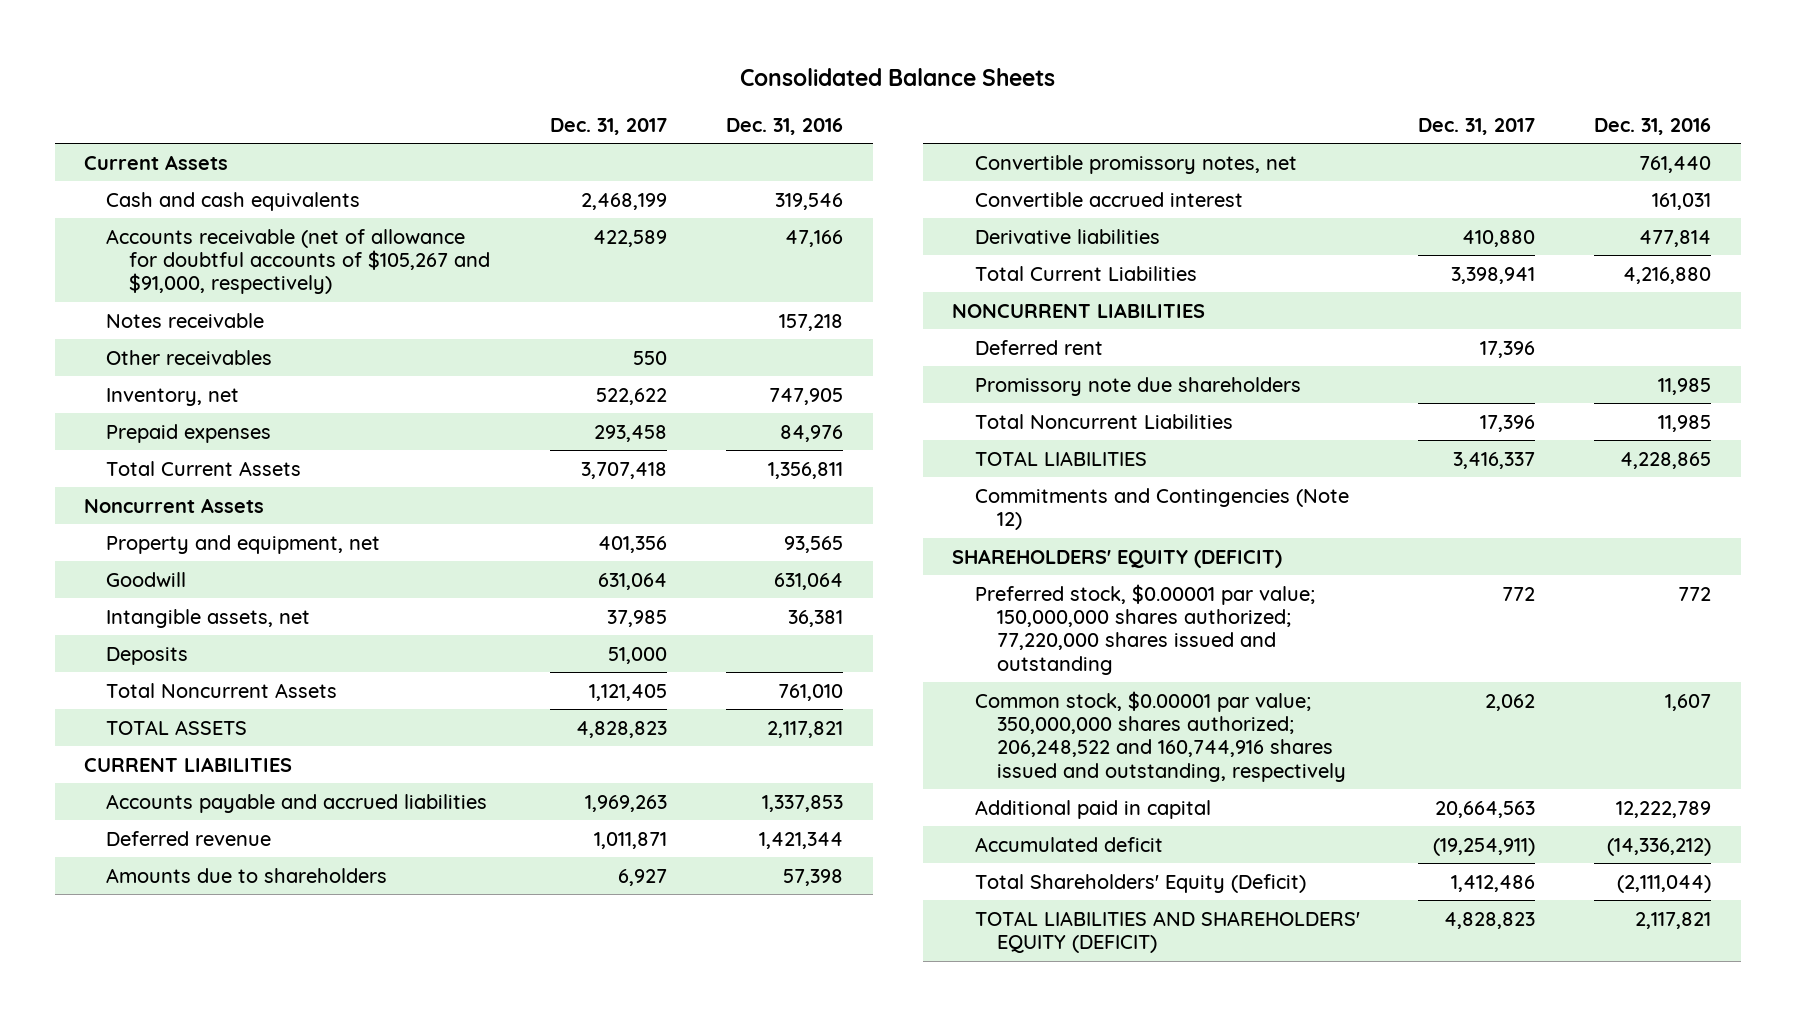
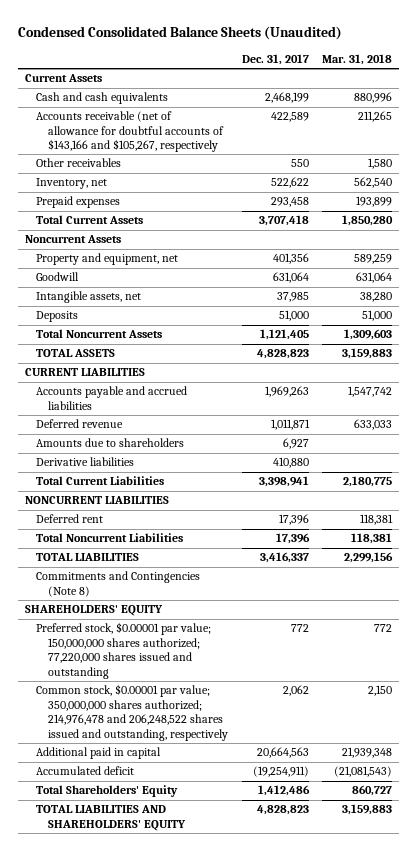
[739,67,1055,86] Consolidated Balance Sheets -> [18,26,343,41] Condensed Consolidated Balance Sheets (Unaudited)
[726,117,844,135] Dec. 31, 2016 -> none
none -> [322,53,393,65] Mar. 31, 2018
[106,312,265,328] Notes receivable -> none
[106,228,490,295] Accounts receivable (net of allowance for doubtful accounts of $105,267 and $91,000, respectively) -> [36,111,224,153] Accounts receivable (net of allowance for doubtful accounts of $143,166 and $105,267, respectively
[974,154,1297,174] Convertible promissory notes, net -> none
[974,191,1243,207] Convertible accrued interest -> none
[974,376,1301,396] Promissory note due shareholders -> none
[974,487,1349,531] Commitments and Contingencies (Note 12) -> [36,571,201,597] Commitments and Contingencies (Note 8)
[952,548,1283,568] SHAREHOLDERS' EQUITY (DEFICIT) -> [25,605,164,617] SHAREHOLDERS' EQUITY
[974,690,1346,782] Common stock, $0.00001 par value; 350,000,000 shares authorized; 206,248,522 and 160,744,916 shares issued and outstanding, respectively -> [36,684,228,741] Common stock, $0.00001 par value; 350,000,000 shares authorized; 214,976,478 and 206,248,522 shares issued and outstanding, respectively
[974,873,1306,893] Total Shareholders' Equity (Deficit) -> [36,785,179,798] Total Shareholders' Equity
[974,910,1360,954] TOTAL LIABILITIES AND SHAREHOLDERS' EQUITY (DEFICIT) -> [36,805,186,831] TOTAL LIABILITIES AND SHAREHOLDERS' EQUITY

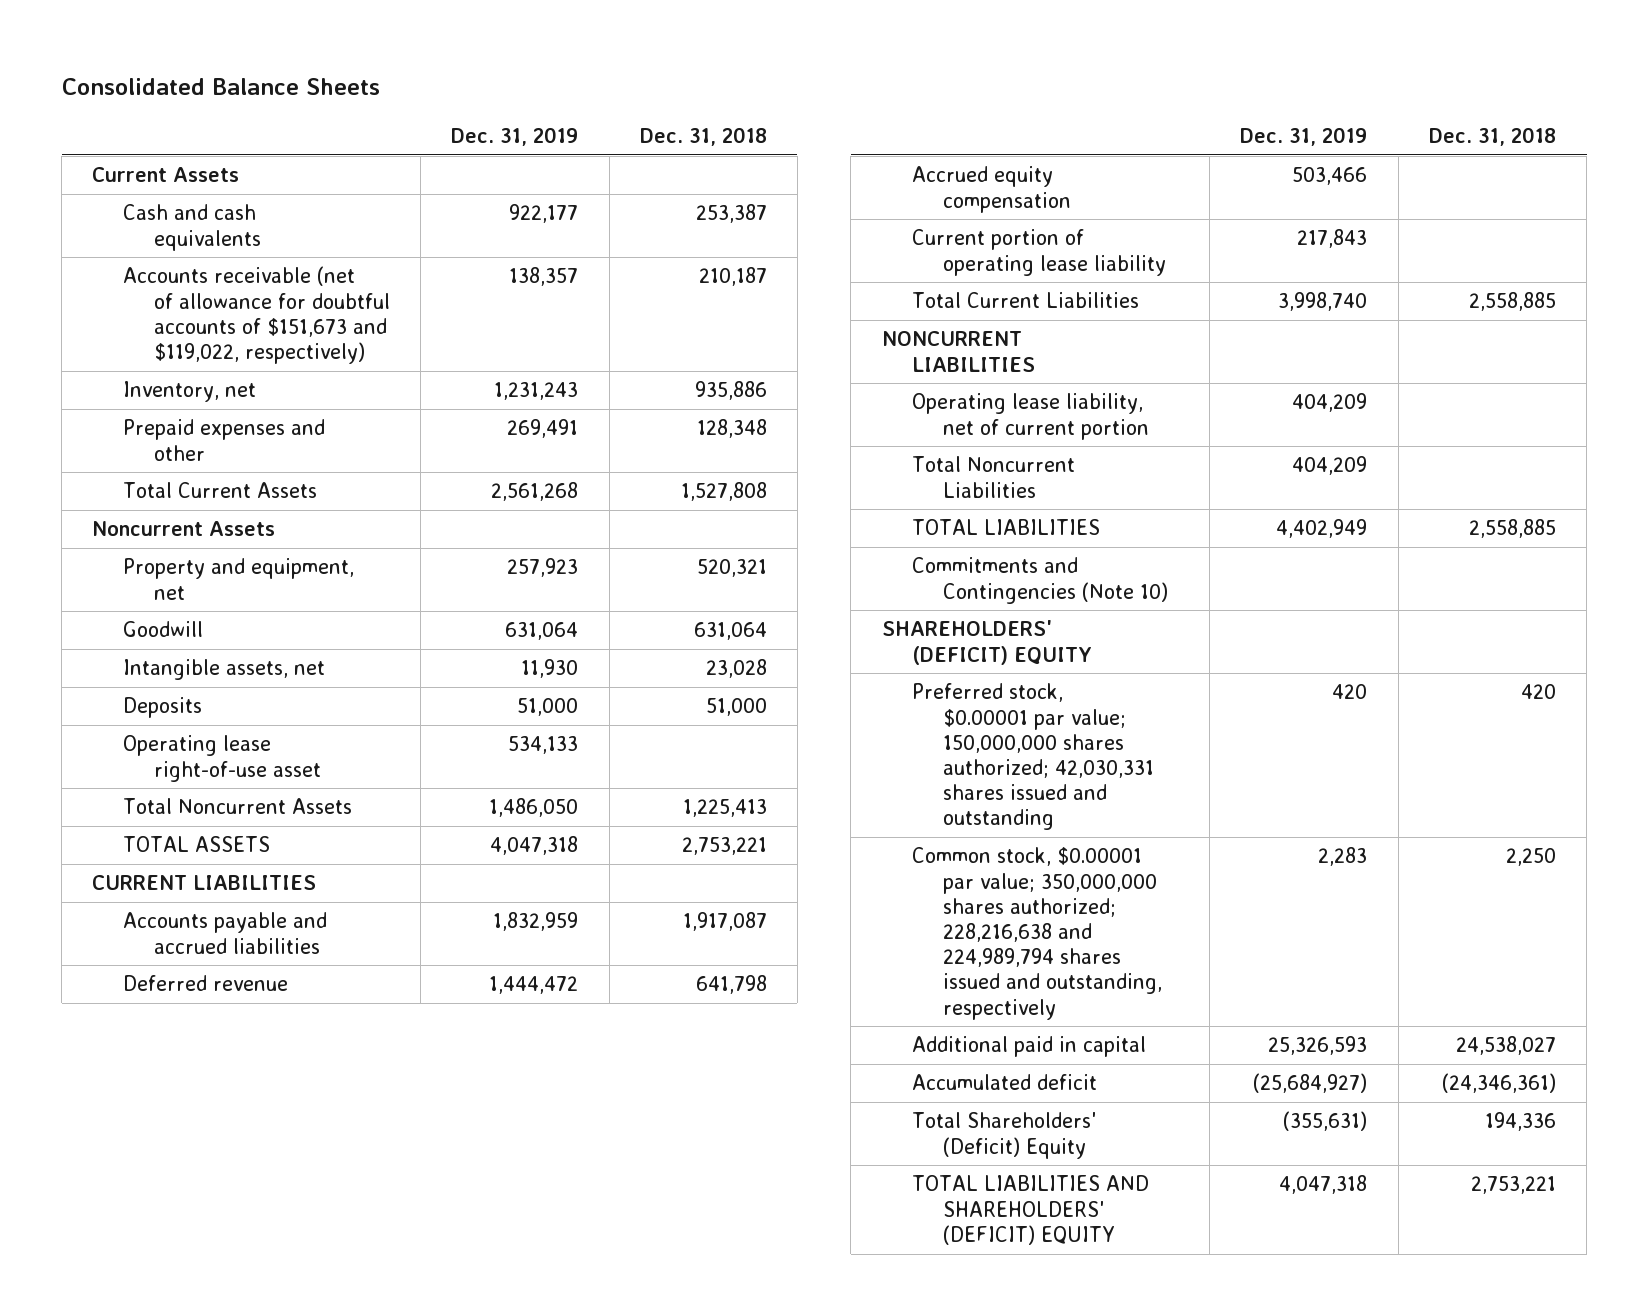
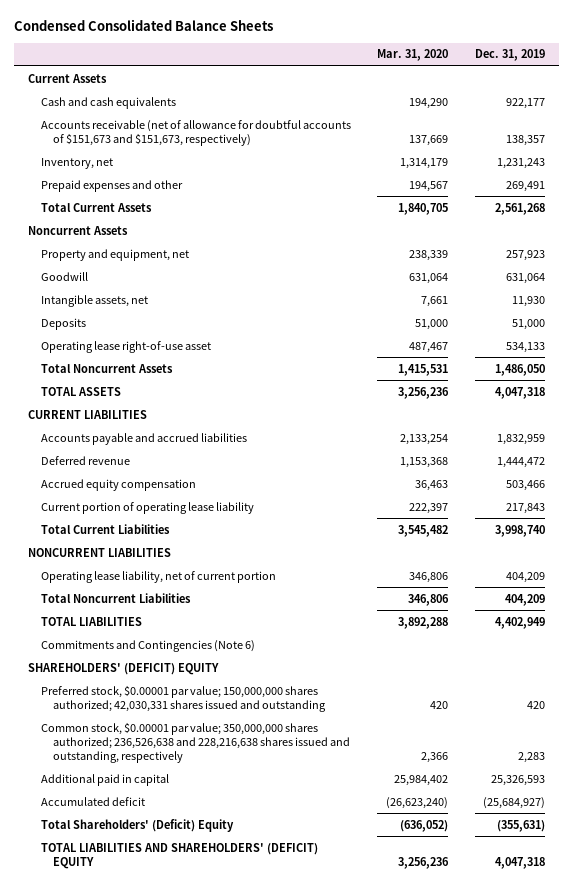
[61,78,380,96] Consolidated Balance Sheets -> [14,19,274,32] Condensed Consolidated Balance Sheets
[639,126,767,146] Dec. 31, 2018 -> none
none -> [377,49,449,62] Mar. 31, 2020
[123,266,390,364] Accounts receivable (net of allowance for doubtful accounts of $151,673 and $119,022, respectively) -> [40,119,351,146] Accounts receivable (net of allowance for doubtful accounts of $151,673 and $151,673, respectively)
[912,557,1169,604] Commitments and Contingencies (Note 10) -> [40,639,255,652] Commitments and Contingencies (Note 6)
[912,847,1163,1020] Common stock, $0.00001 par value; 350,000,000 shares authorized; 228,216,638 and 224,989,794 shares issued and outstanding, respectively -> [40,721,351,763] Common stock, $0.00001 par value; 350,000,000 shares authorized; 236,526,638 and 228,216,638 shares issued and outstanding, respectively

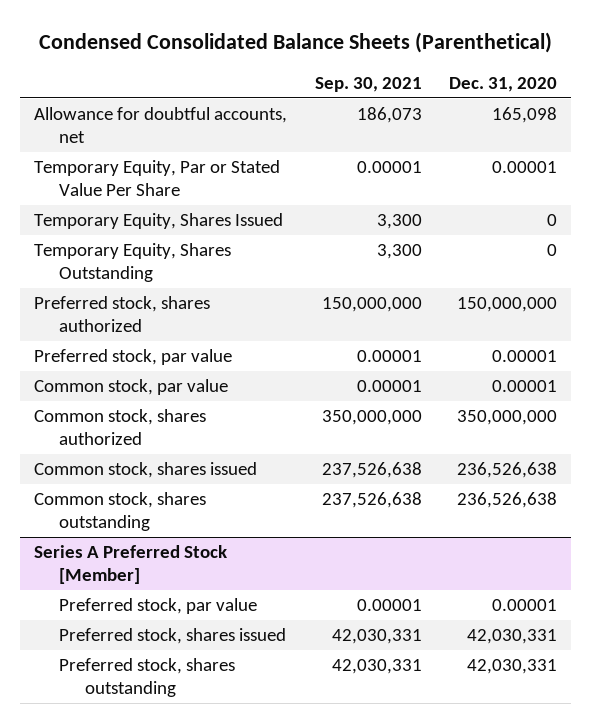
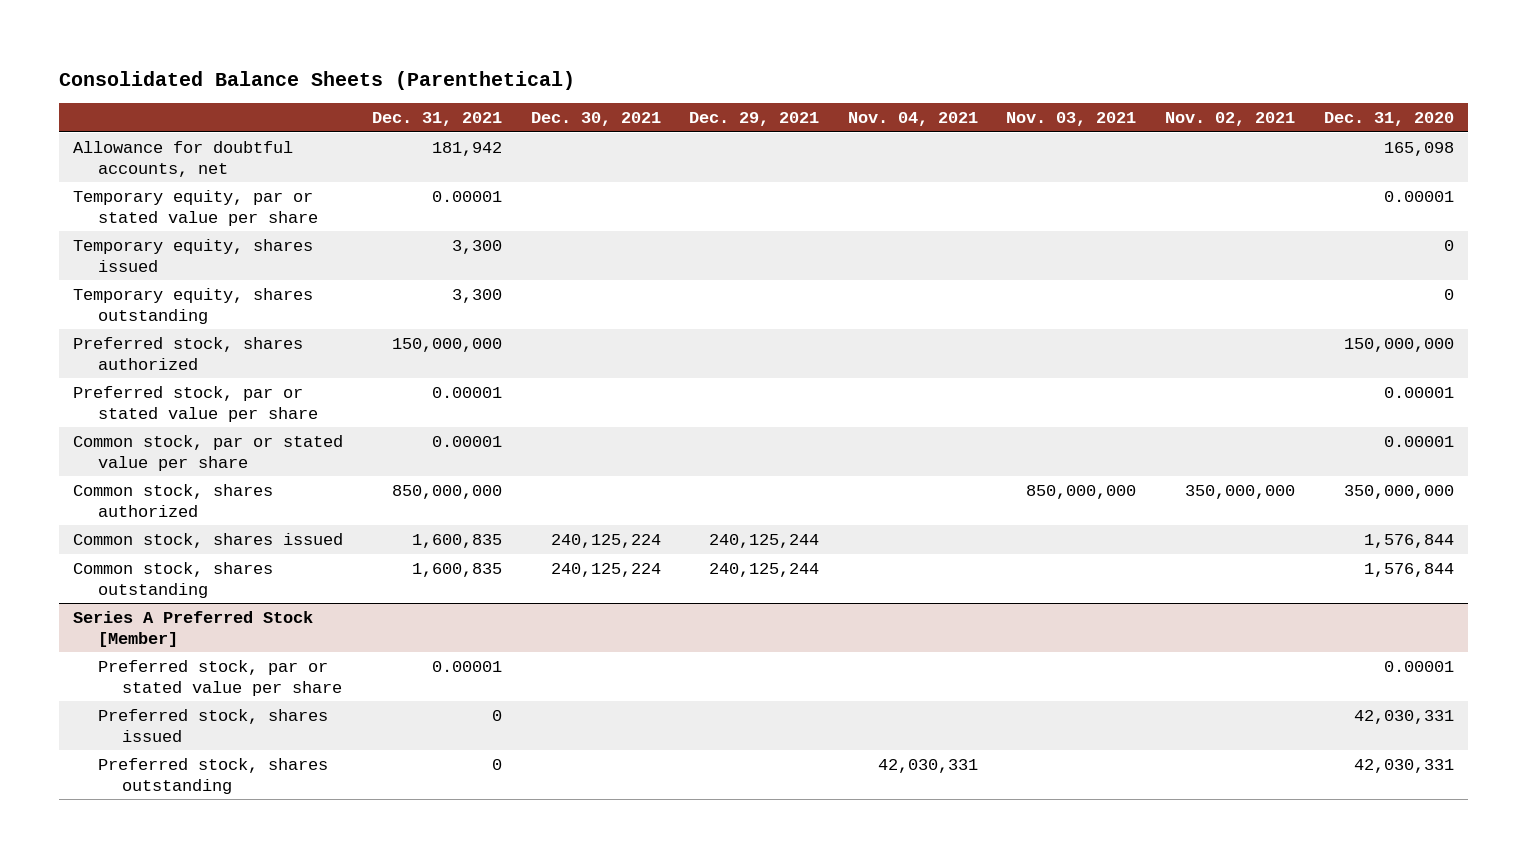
[38,32,552,54] Condensed Consolidated Balance Sheets (Parenthetical) -> [59,70,576,90] Consolidated Balance Sheets (Parenthetical)
[314,76,422,92] Sep. 30, 2021 -> none
none -> [372,112,503,127] Dec. 31, 2021
none -> [530,112,661,127] Dec. 30, 2021
none -> [689,112,820,127] Dec. 29, 2021
none -> [847,112,978,127] Nov. 04, 2021
none -> [1006,112,1137,127] Nov. 03, 2021
none -> [1165,112,1296,127] Nov. 02, 2021
[33,159,280,197] Temporary Equity, Par or Stated Value Per Share -> [73,190,318,226] Temporary equity, par or stated value per share
[33,212,283,229] Temporary Equity, Shares Issued -> [73,239,314,272] Temporary equity, shares issued
[33,242,231,283] Temporary Equity, Shares Outstanding -> [73,288,314,324] Temporary equity, shares outstanding
[33,348,232,365] Preferred stock, par value -> [73,386,318,422] Preferred stock, par or stated value per share
[33,378,228,395] Common stock, par value -> [73,435,344,471] Common stock, par or stated value per share
[457,461,558,478] 236,526,638 -> [1363,534,1454,549] 1,576,844
[457,491,558,508] 236,526,638 -> [1363,563,1454,578] 1,576,844
[59,597,258,614] Preferred stock, par value -> [97,660,342,696] Preferred stock, par or stated value per share

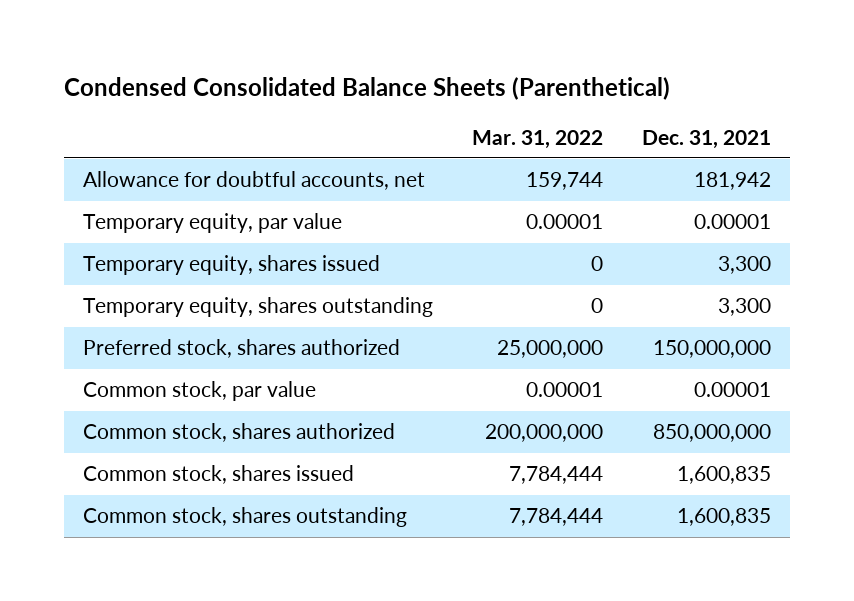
[59,70,576,90] Consolidated Balance Sheets (Parenthetical) -> [63,76,670,100] Condensed Consolidated Balance Sheets (Parenthetical)
[530,112,661,127] Dec. 30, 2021 -> none
[689,112,820,127] Dec. 29, 2021 -> none
[847,112,978,127] Nov. 04, 2021 -> none
[1006,112,1137,127] Nov. 03, 2021 -> none
[1165,112,1296,127] Nov. 02, 2021 -> none
[1323,112,1454,127] Dec. 31, 2020 -> none
none -> [472,129,604,149] Mar. 31, 2022
[73,190,318,226] Temporary equity, par or stated value per share -> [83,213,343,234] Temporary equity, par value
[73,386,318,422] Preferred stock, par or stated value per share -> none
[73,435,344,471] Common stock, par or stated value per share -> [83,381,317,402] Common stock, par value
[73,611,314,647] Series A Preferred Stock [Member] -> none
[97,660,342,696] Preferred stock, par or stated value per share -> none
[97,709,328,742] Preferred stock, shares issued -> none
[97,758,328,794] Preferred stock, shares outstanding -> none

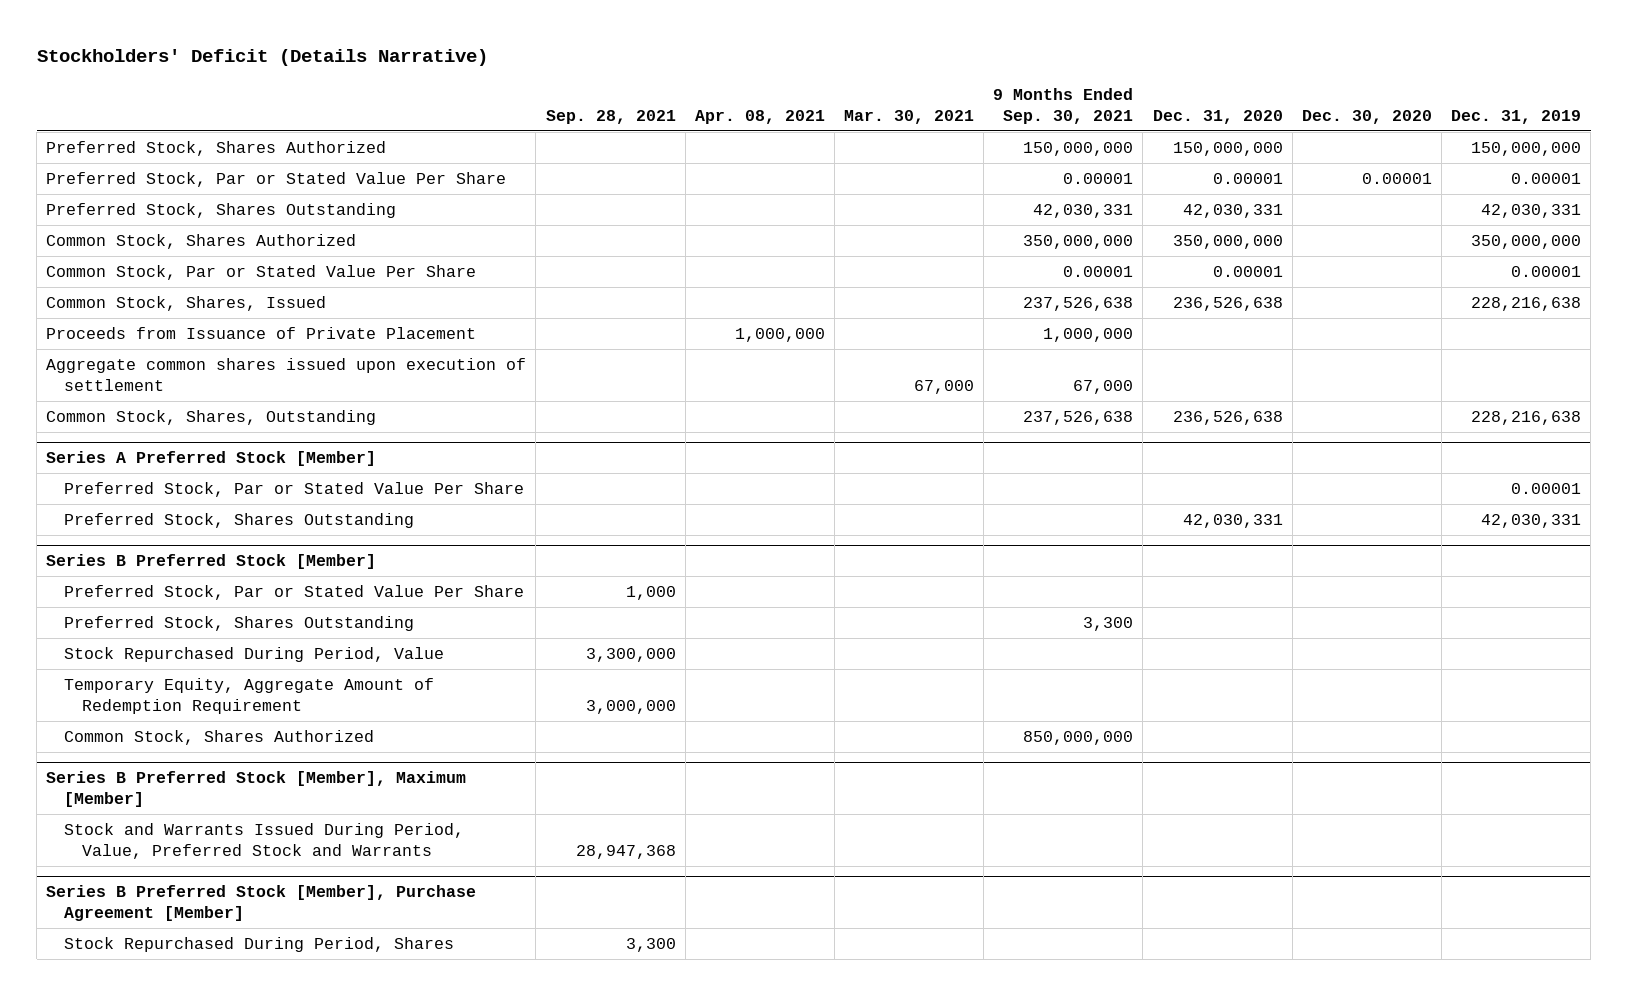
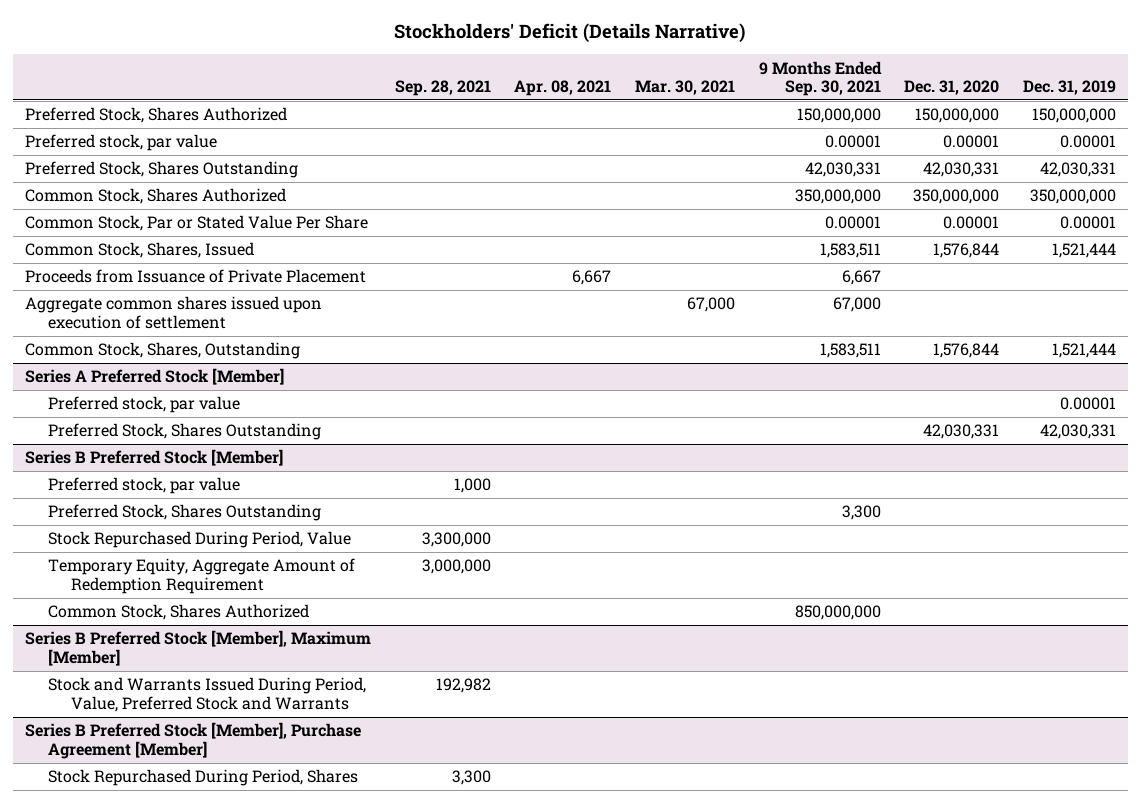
[1301,110,1432,125] Dec. 30, 2020 -> none
[46,171,507,187] Preferred Stock, Par or Stated Value Per Share -> [24,134,217,152] Preferred stock, par value
[1023,296,1134,311] 237,526,638 -> [819,243,881,259] 1,583,511
[1172,296,1283,311] 236,526,638 -> [933,243,1000,259] 1,576,844
[1471,296,1582,311] 228,216,638 -> [1052,243,1117,259] 1,521,444
[734,327,825,342] 1,000,000 -> [572,270,612,286] 6,667
[1043,327,1134,342] 1,000,000 -> [841,270,881,286] 6,667
[1023,410,1134,425] 237,526,638 -> [819,343,881,359] 1,583,511
[1172,410,1283,425] 236,526,638 -> [933,343,1000,359] 1,576,844
[1471,410,1582,425] 228,216,638 -> [1052,343,1117,359] 1,521,444
[63,481,524,497] Preferred Stock, Par or Stated Value Per Share -> [48,396,241,414] Preferred stock, par value
[63,584,524,600] Preferred Stock, Par or Stated Value Per Share -> [48,477,241,495] Preferred stock, par value
[575,844,676,859] 28,947,368 -> [435,678,491,694] 192,982

